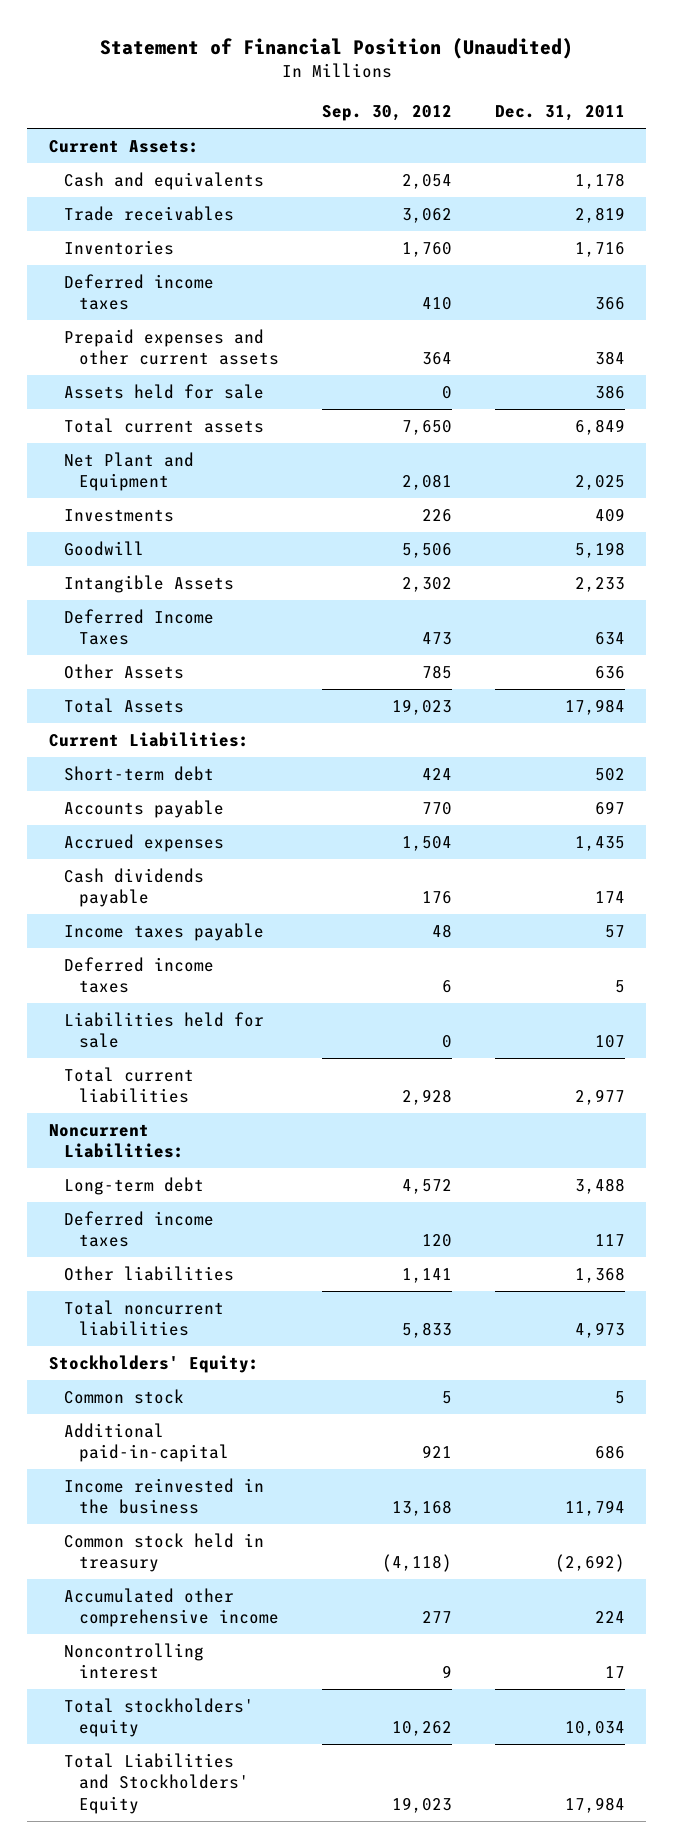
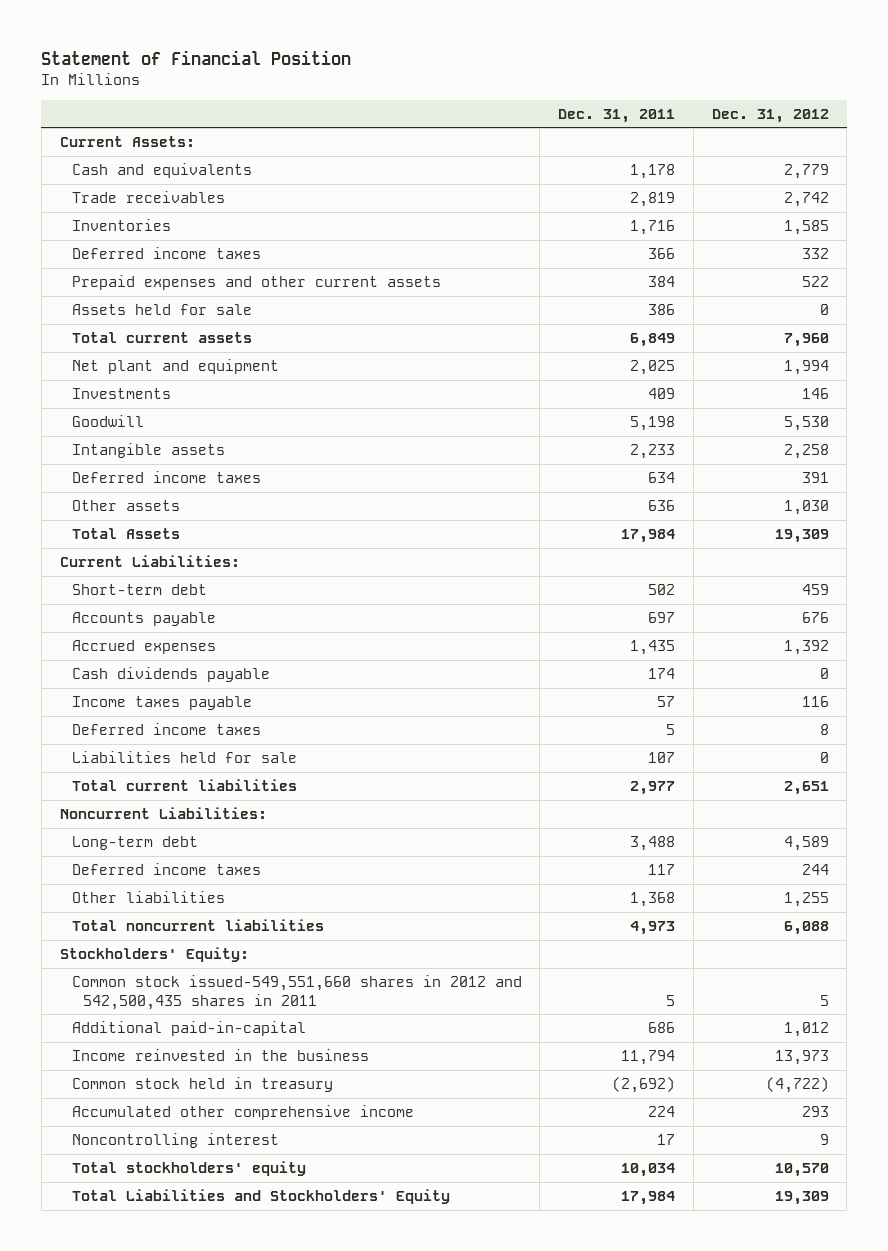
[99,38,573,60] Statement of Financial Position (Unaudited) -> [41,49,352,65] Statement of Financial Position
[322,105,453,122] Sep. 30, 2012 -> none
none -> [711,108,829,123] Dec. 31, 2012
[64,451,195,492] Net Plant and Equipment -> [71,359,279,375] Net plant and equipment
[64,574,235,593] Intangible Assets -> [71,443,225,459] Intangible assets
[64,608,215,646] Deferred Income Taxes -> [71,471,261,484] Deferred income taxes
[64,663,185,679] Other Assets -> [71,500,180,512] Other assets
[64,1388,185,1404] Common stock -> [71,975,522,1010] Common stock issued-549,551,660 shares in 2012 and 542,500,435 shares in 2011

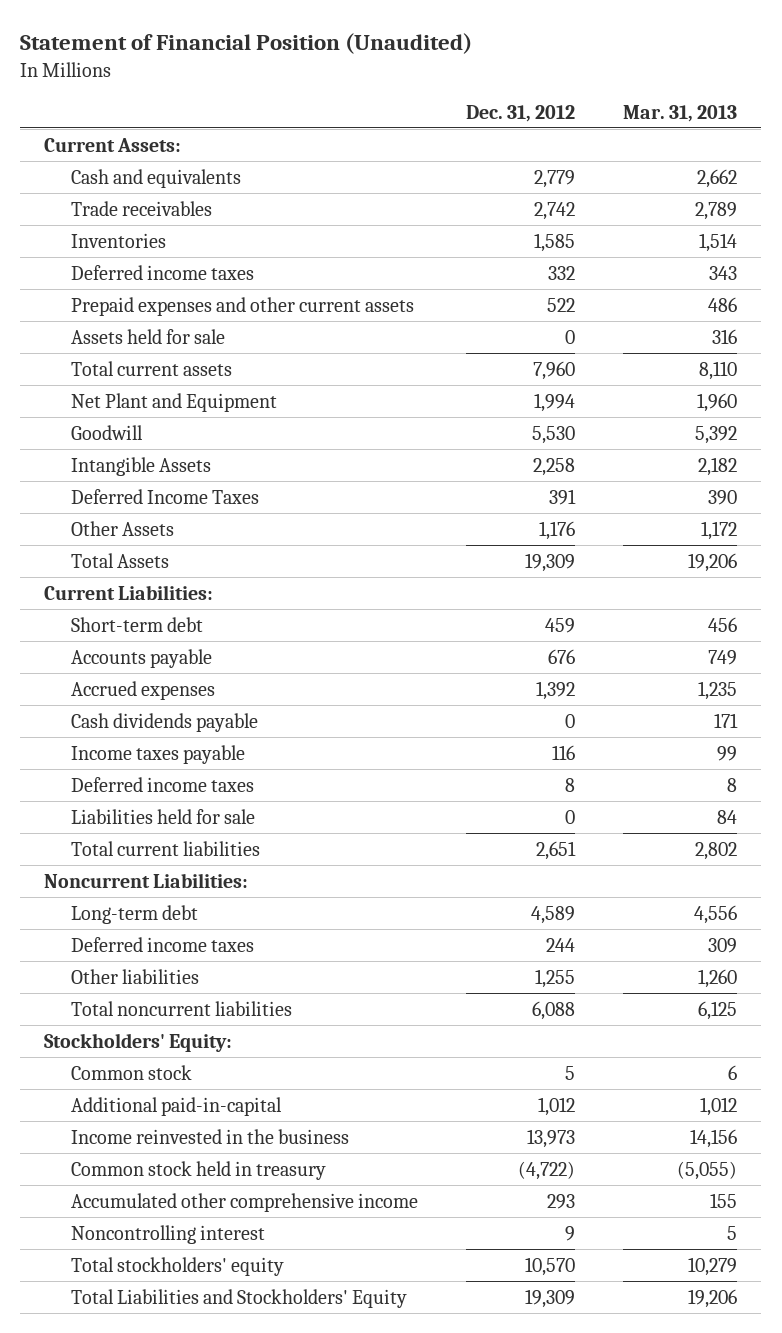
[41,49,352,65] Statement of Financial Position -> [20,33,473,55] Statement of Financial Position (Unaudited)
[558,108,676,123] Dec. 31, 2011 -> none
none -> [623,104,738,122] Mar. 31, 2013
[71,388,171,400] Investments -> none
[71,359,279,375] Net plant and equipment -> [71,392,278,412] Net Plant and Equipment
[71,443,225,459] Intangible assets -> [71,456,212,476] Intangible Assets
[71,471,261,484] Deferred income taxes -> [71,488,260,504] Deferred Income Taxes
[71,500,180,512] Other assets -> [71,520,175,536] Other Assets
[783,500,829,516] 1,030 -> [539,520,576,540] 1,176
[71,975,522,1010] Common stock issued-549,551,660 shares in 2012 and 542,500,435 shares in 2011 -> [71,1064,193,1080] Common stock

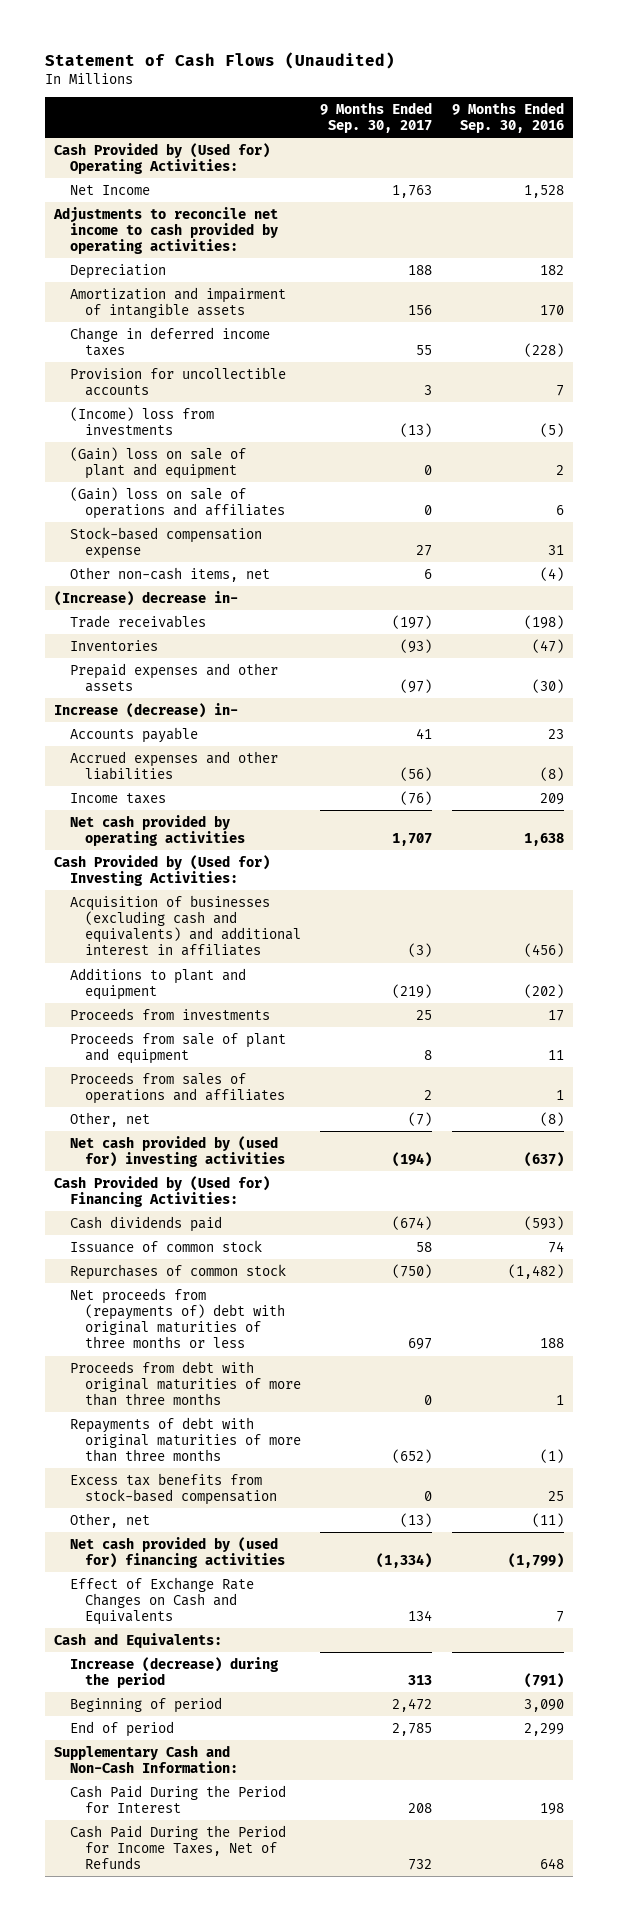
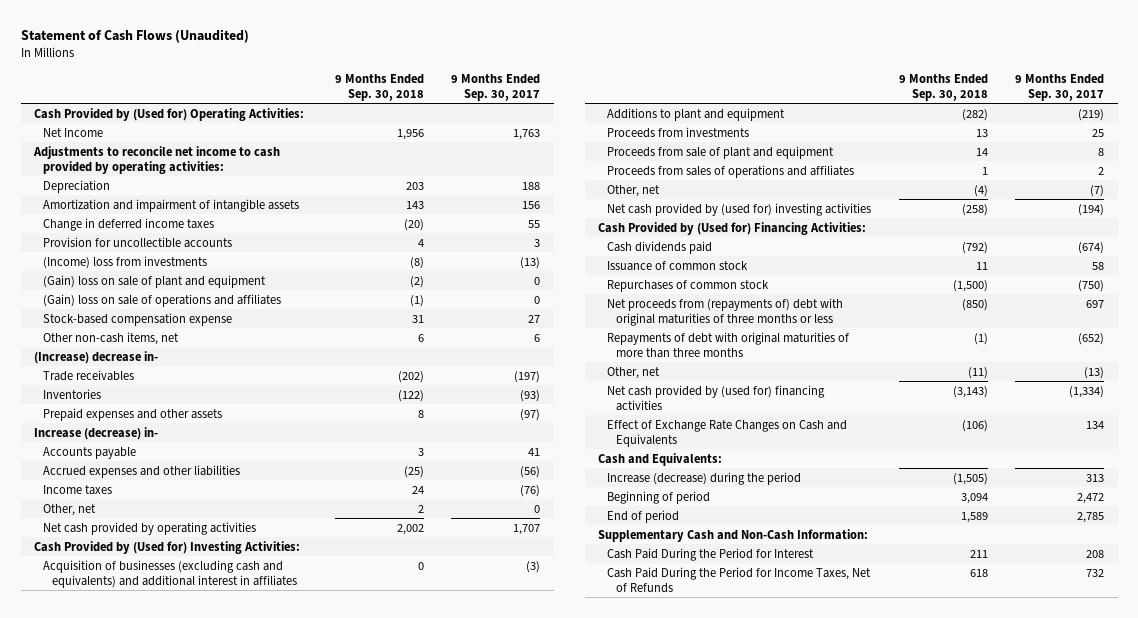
[451,101,564,133] 9 Months Ended Sep. 30, 2016 -> none
none -> [334,73,424,101] 9 Months Ended Sep. 30, 2018
none -> [43,503,97,516] Other, net
[69,1360,302,1407] Proceeds from debt with original maturities of more than three months -> none
[69,1472,278,1505] Excess tax benefits from stock-based compensation -> none

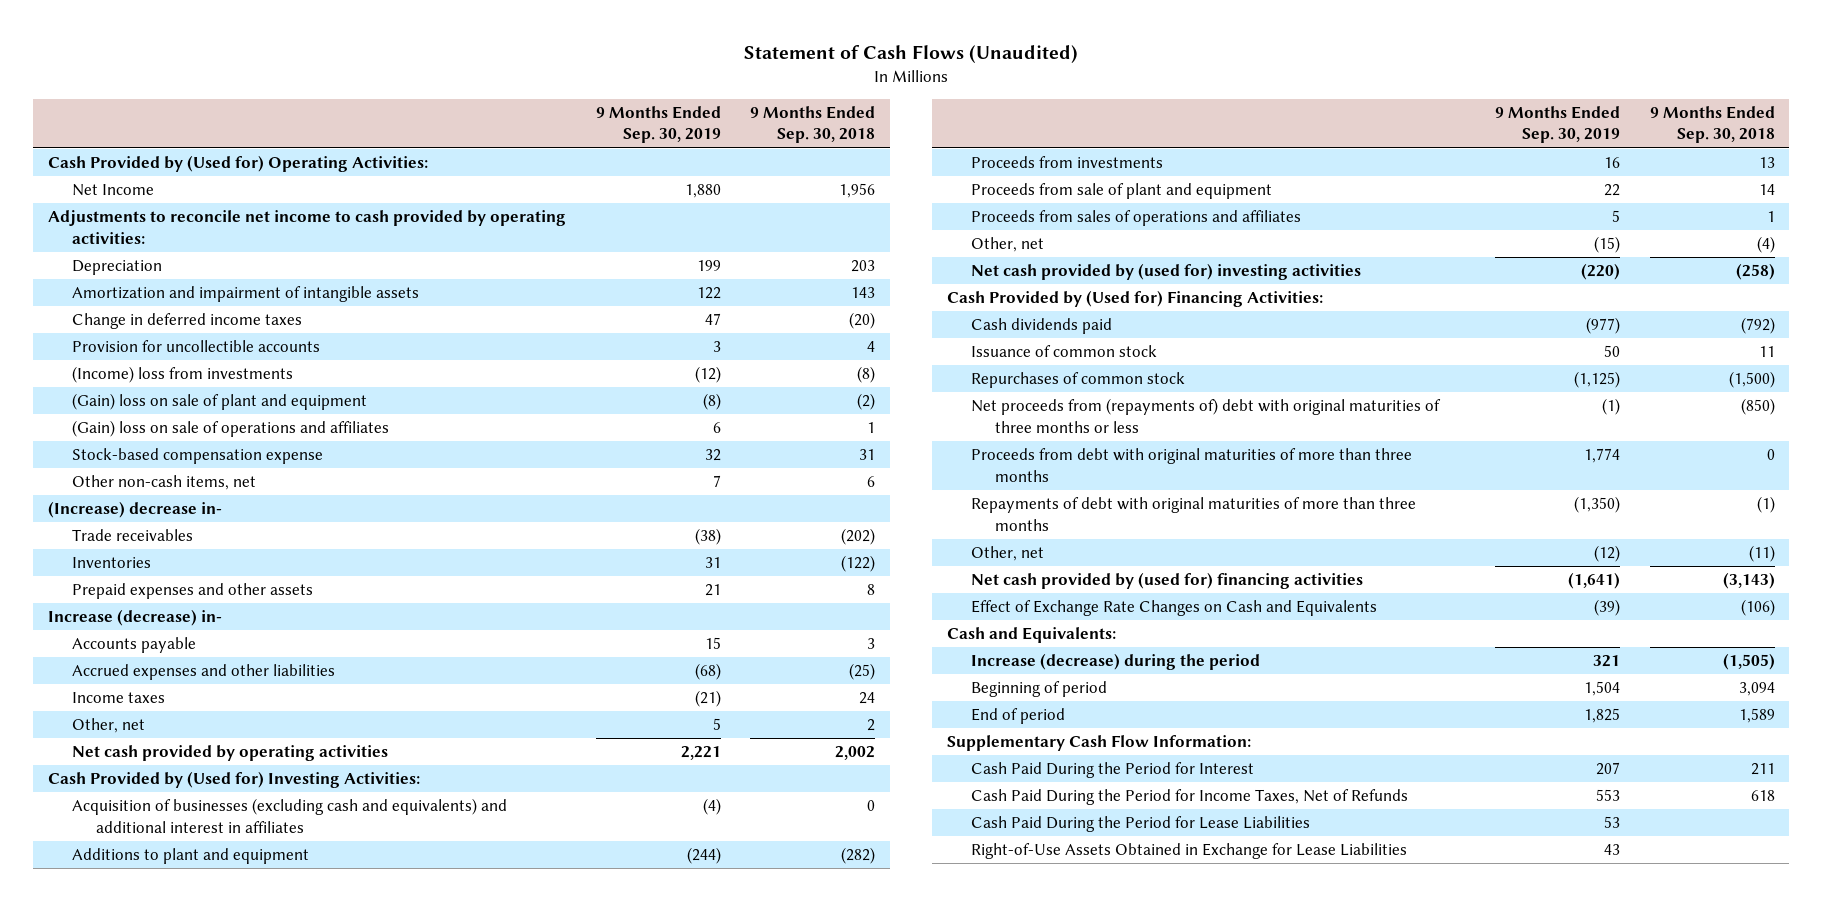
[451,73,541,101] 9 Months Ended Sep. 30, 2017 -> none
none -> [595,105,721,144] 9 Months Ended Sep. 30, 2019
[409,294,424,307] (1) -> [867,422,876,434] 1
none -> [971,448,1413,482] Proceeds from debt with original maturities of more than three months
[598,528,869,542] Supplementary Cash and Non-Cash Information: -> [947,735,1252,752] Supplementary Cash Flow Information:
none -> [971,816,1311,833] Cash Paid During the Period for Lease Liabilities
none -> [971,843,1408,860] Right-of-Use Assets Obtained in Exchange for Lease Liabilities

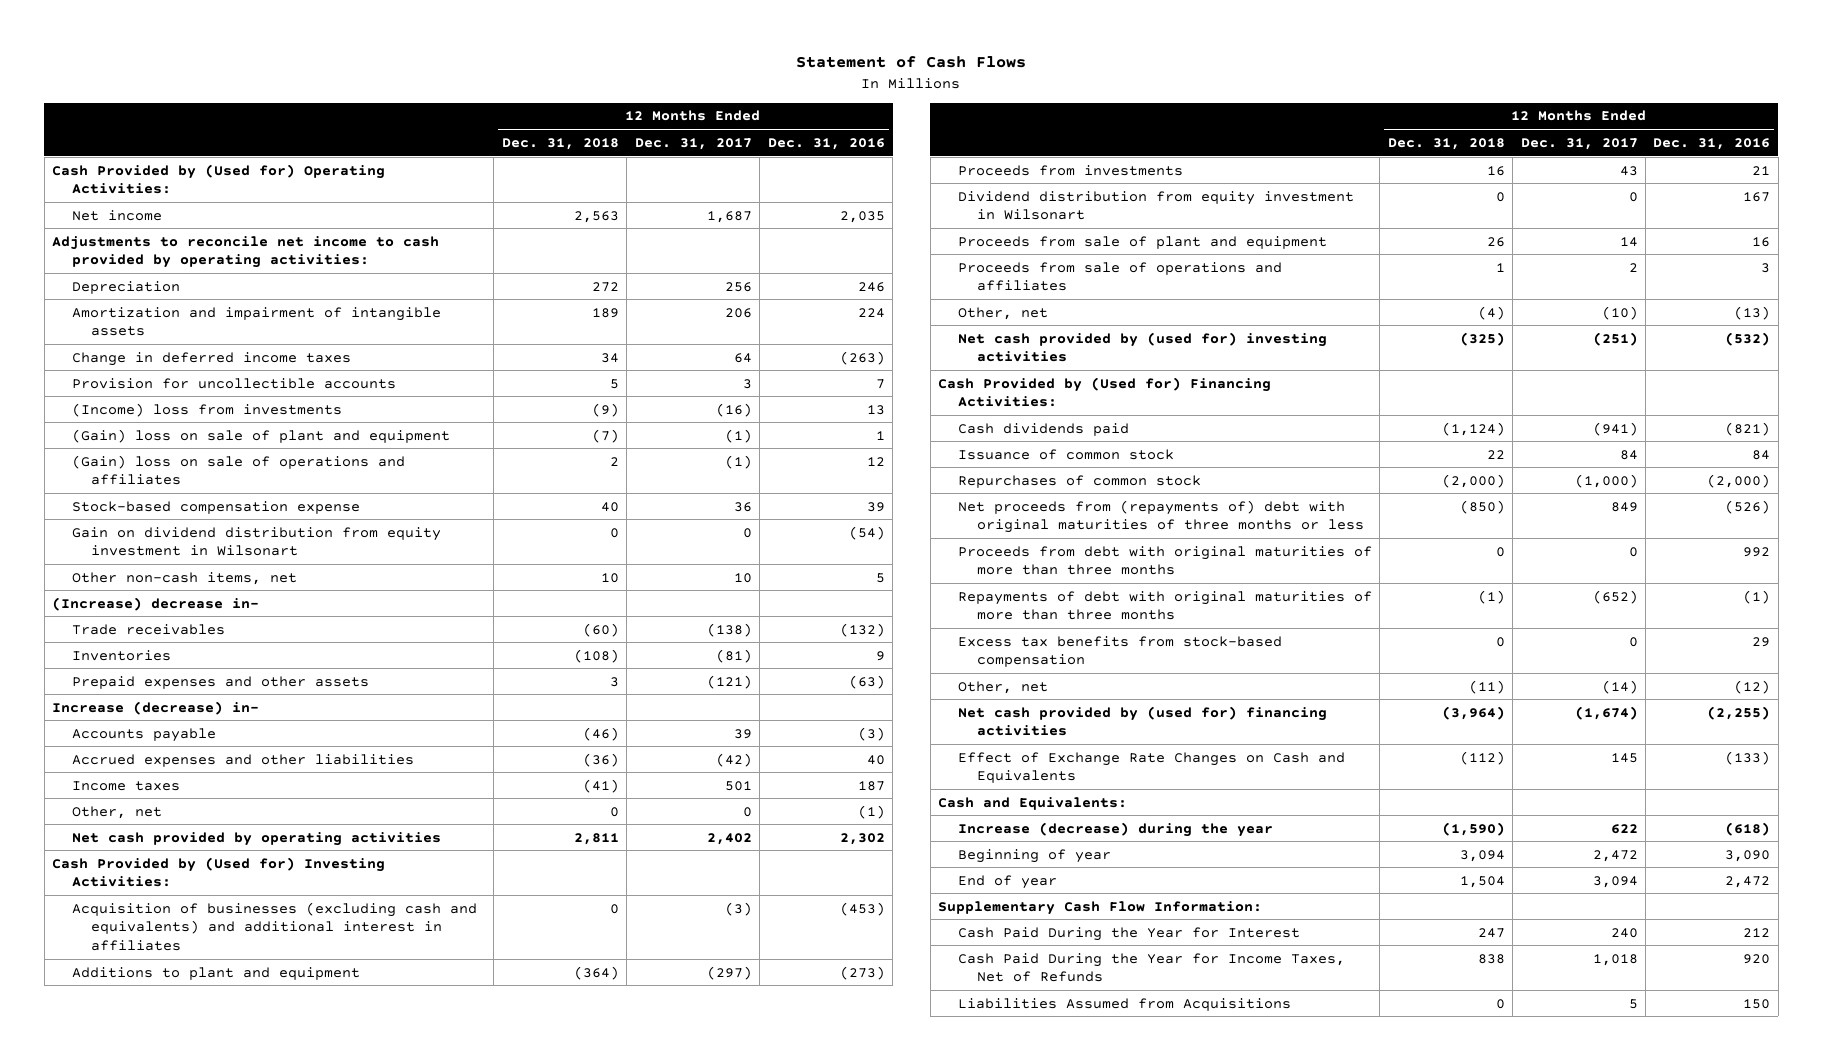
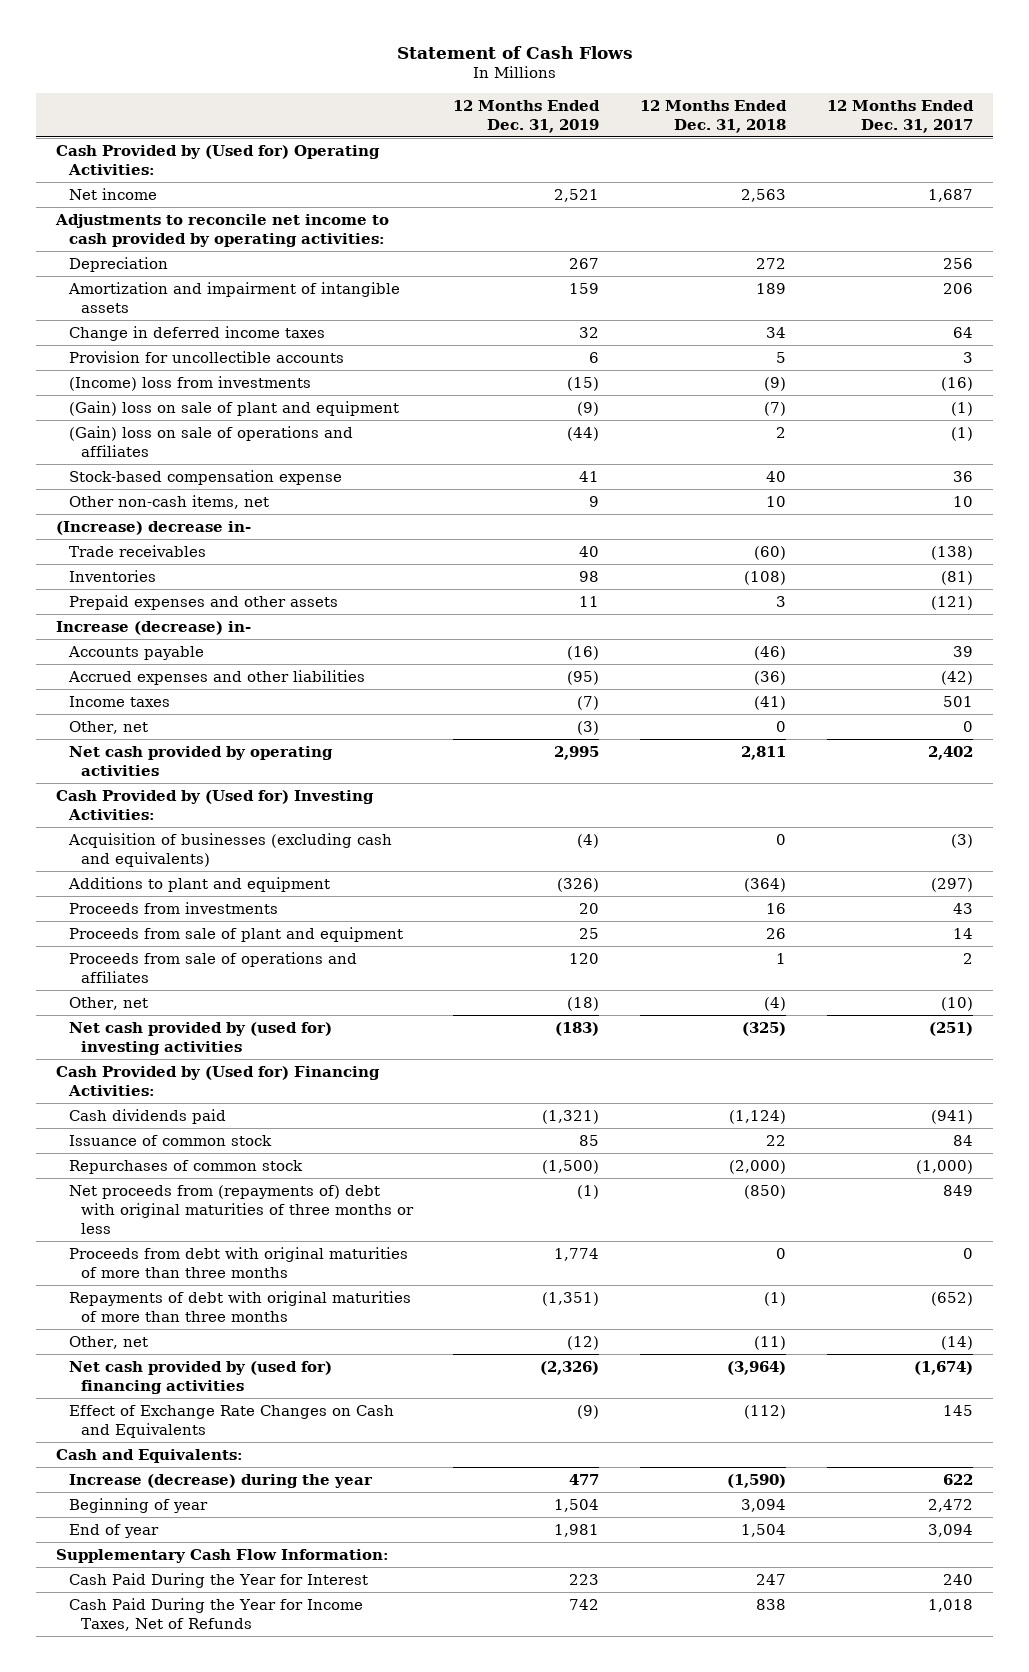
[767,137,885,150] Dec. 31, 2016 -> none
none -> [453,99,601,133] 12 Months Ended Dec. 31, 2019
[71,526,441,557] Gain on dividend distribution from equity investment in Wilsonart -> none
[71,901,477,952] Acquisition of businesses (excluding cash and equivalents) and additional interest in affiliates -> [67,832,392,867] Acquisition of businesses (excluding cash and equivalents)
[957,190,1354,221] Dividend distribution from equity investment in Wilsonart -> none
[957,635,1282,668] Excess tax benefits from stock-based compensation -> none
[957,997,1291,1011] Liabilities Assumed from Acquisitions -> none

